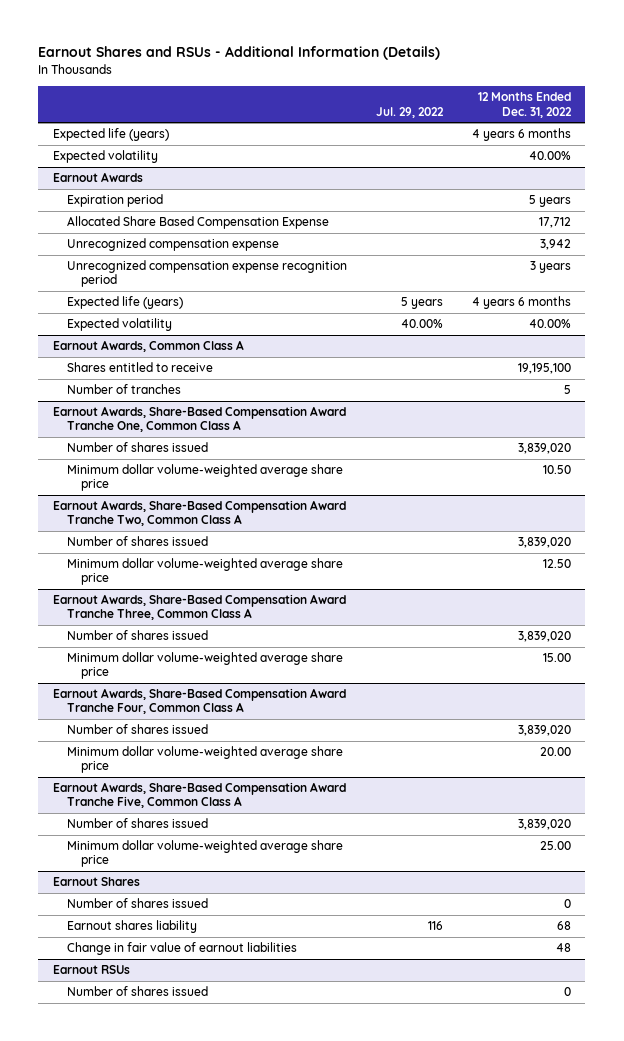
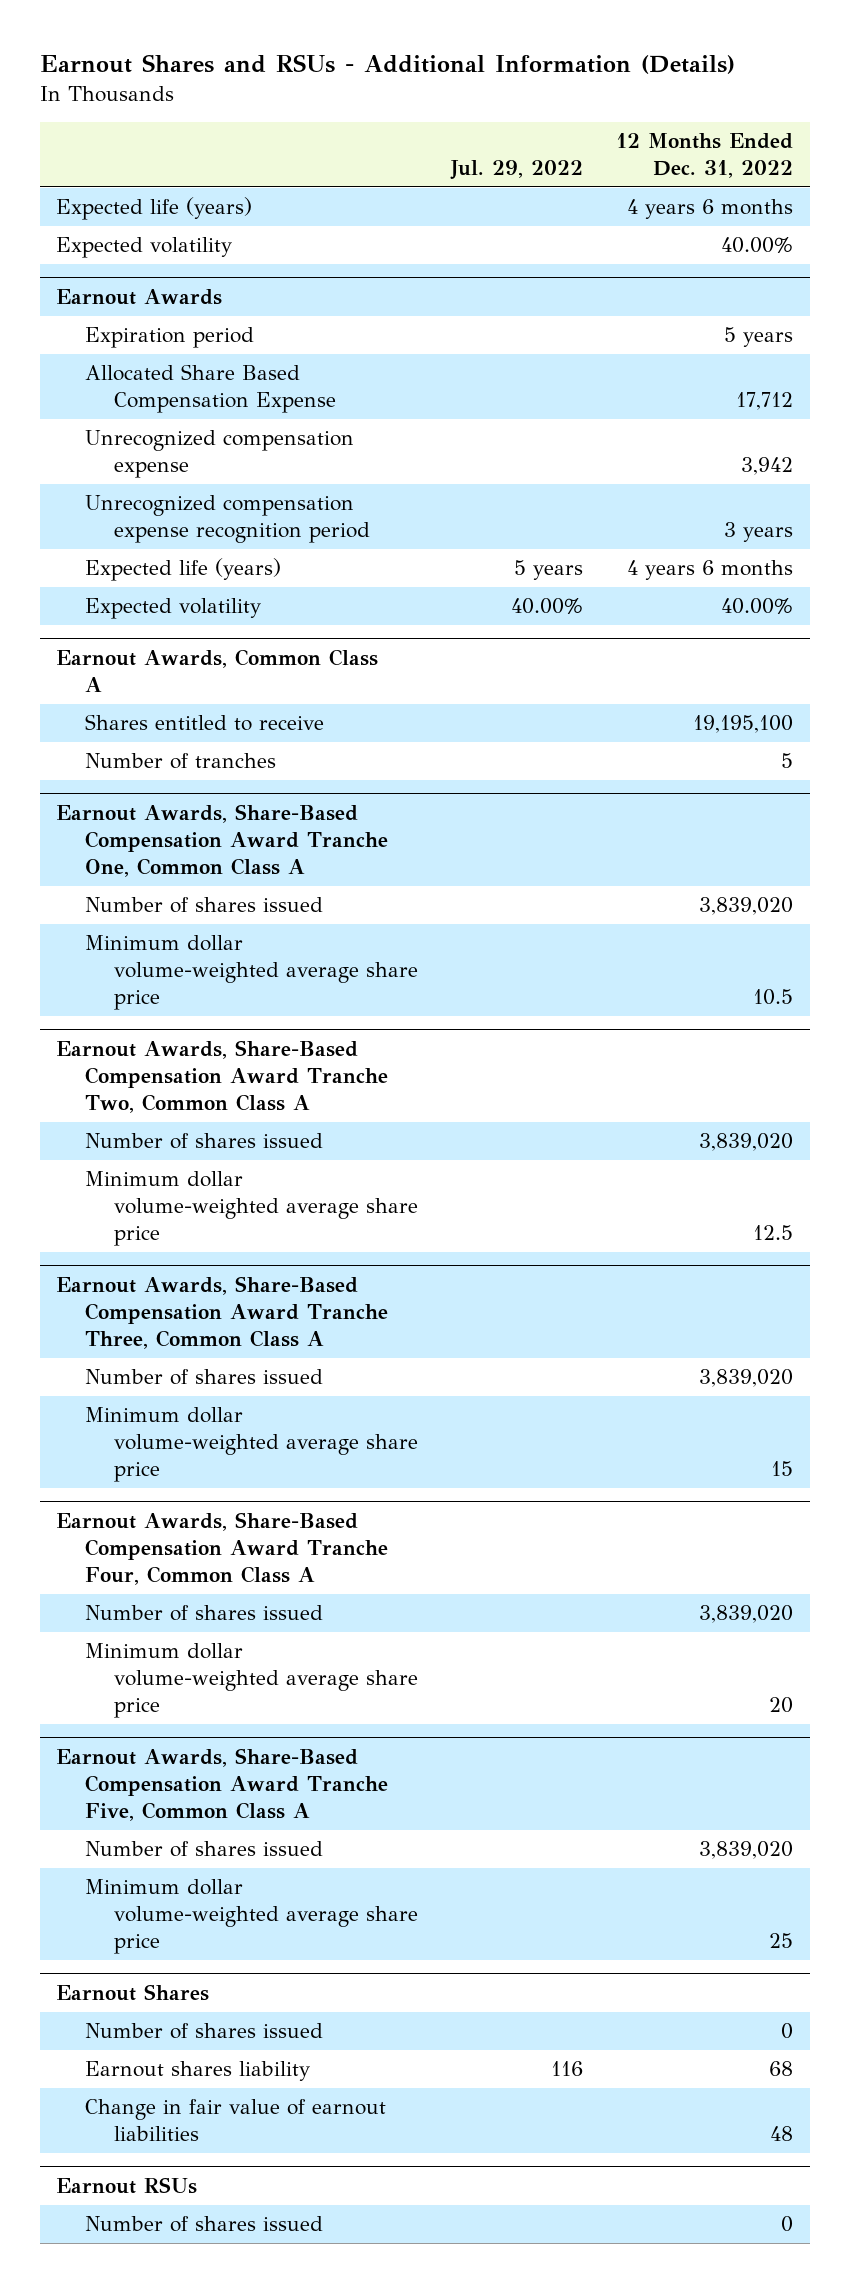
[542,465,571,475] 10.50 -> [753,989,794,1006] 10.5
[542,559,571,569] 12.50 -> [753,1225,794,1241] 12.5
[542,653,571,663] 15.00 -> [771,1461,794,1477] 15
[539,747,571,757] 20.00 -> [769,1697,794,1714] 20
[539,841,571,851] 25.00 -> [769,1933,794,1949] 25

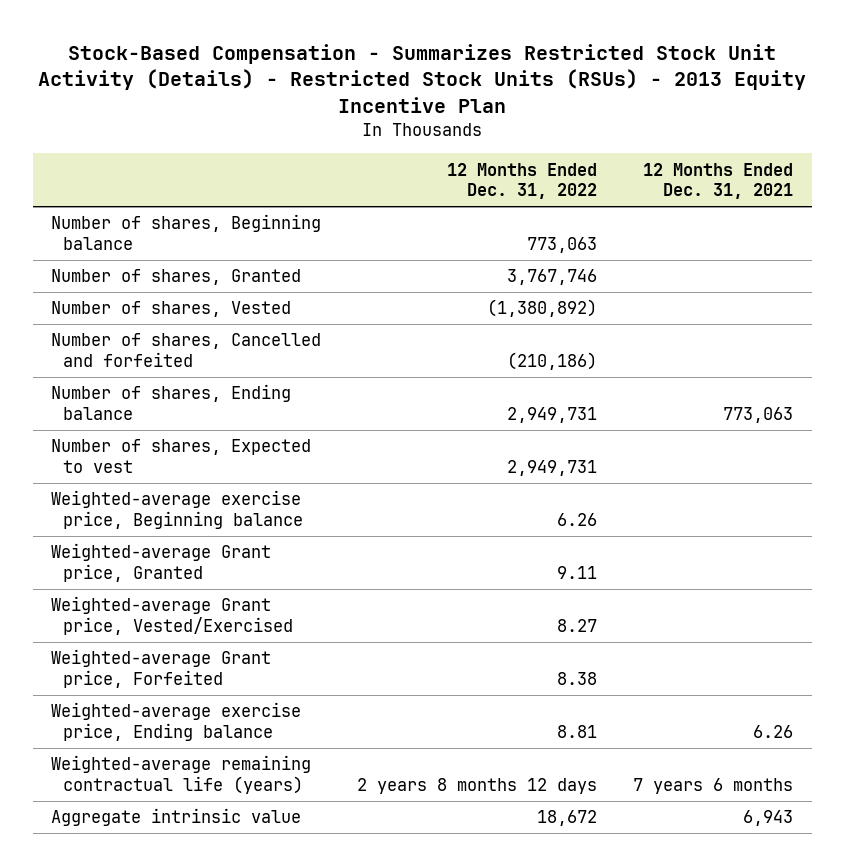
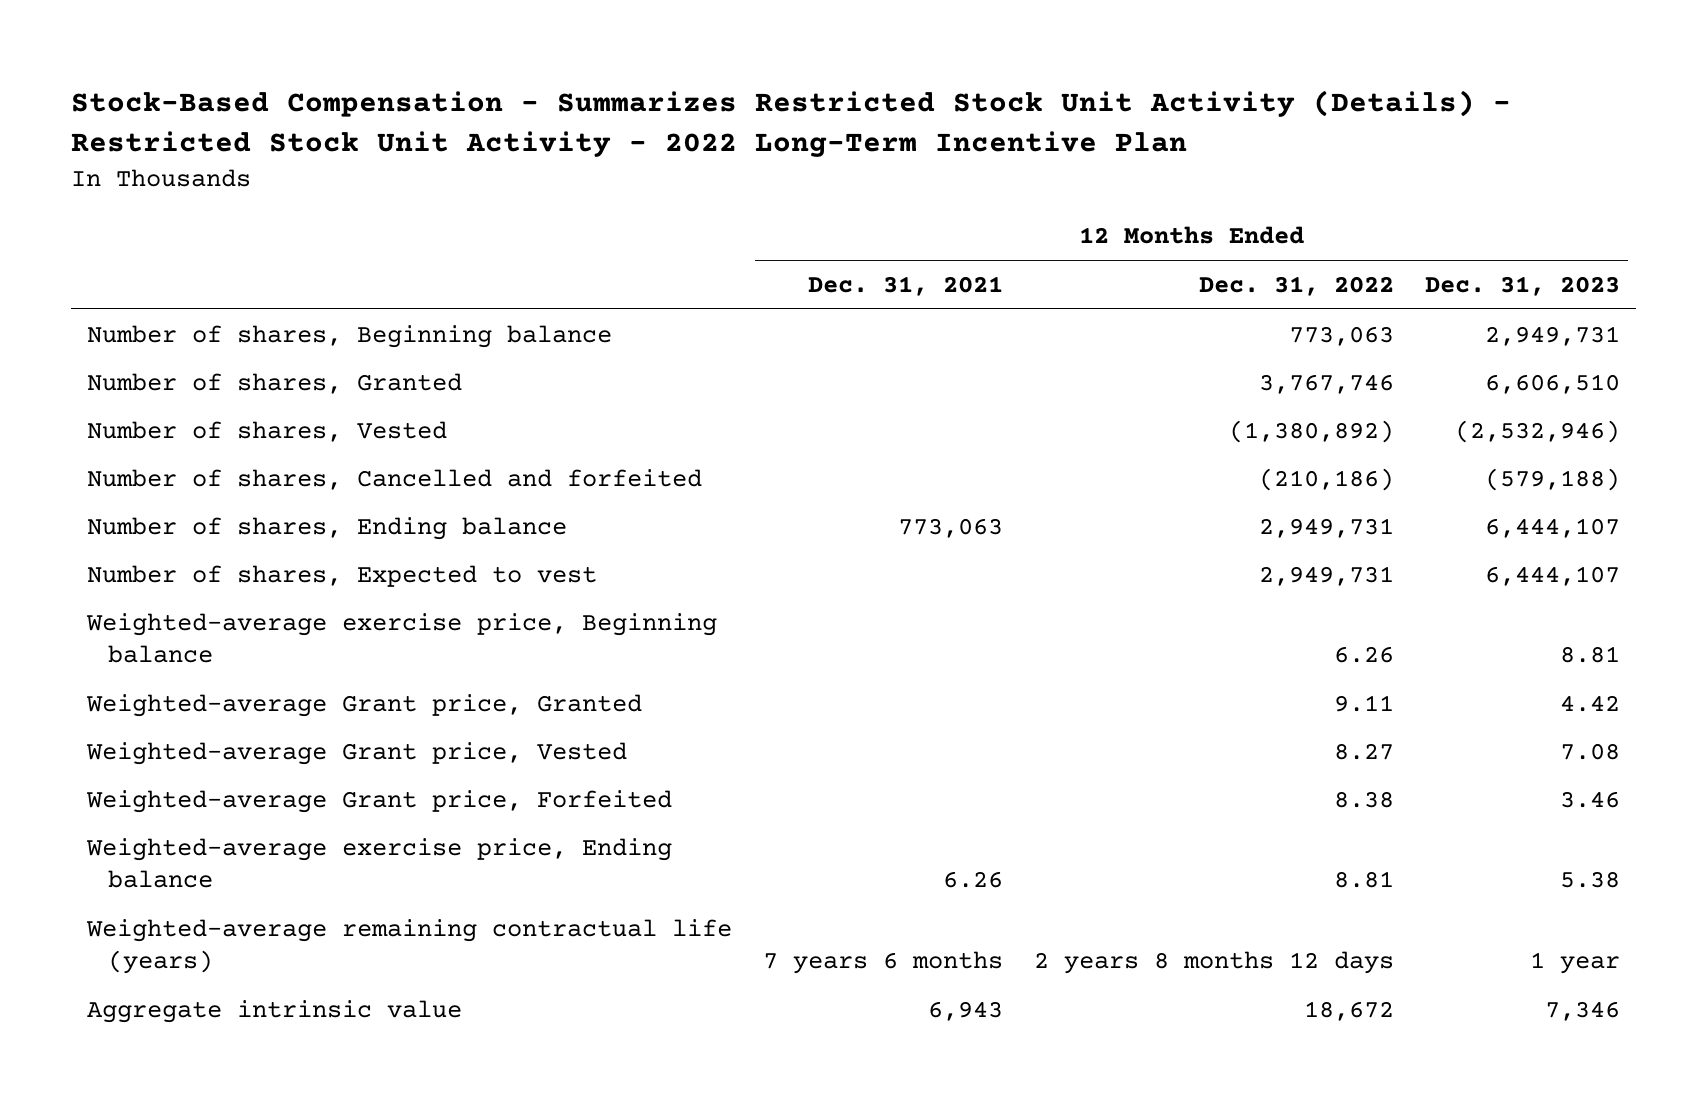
[38,43,807,114] Stock-Based Compensation - Summarizes Restricted Stock Unit Activity (Details) - Restricted Stock Units (RSUs) - 2013 Equity Incentive Plan -> [71,90,1512,158] Stock-Based Compensation - Summarizes Restricted Stock Unit Activity (Details) - Restricted Stock Unit Activity - 2022 Long-Term Incentive Plan
none -> [1425,275,1621,296] Dec. 31, 2023
[51,596,294,635] Weighted-average Grant price, Vested/Exercised -> [85,741,627,765] Weighted-average Grant price, Vested

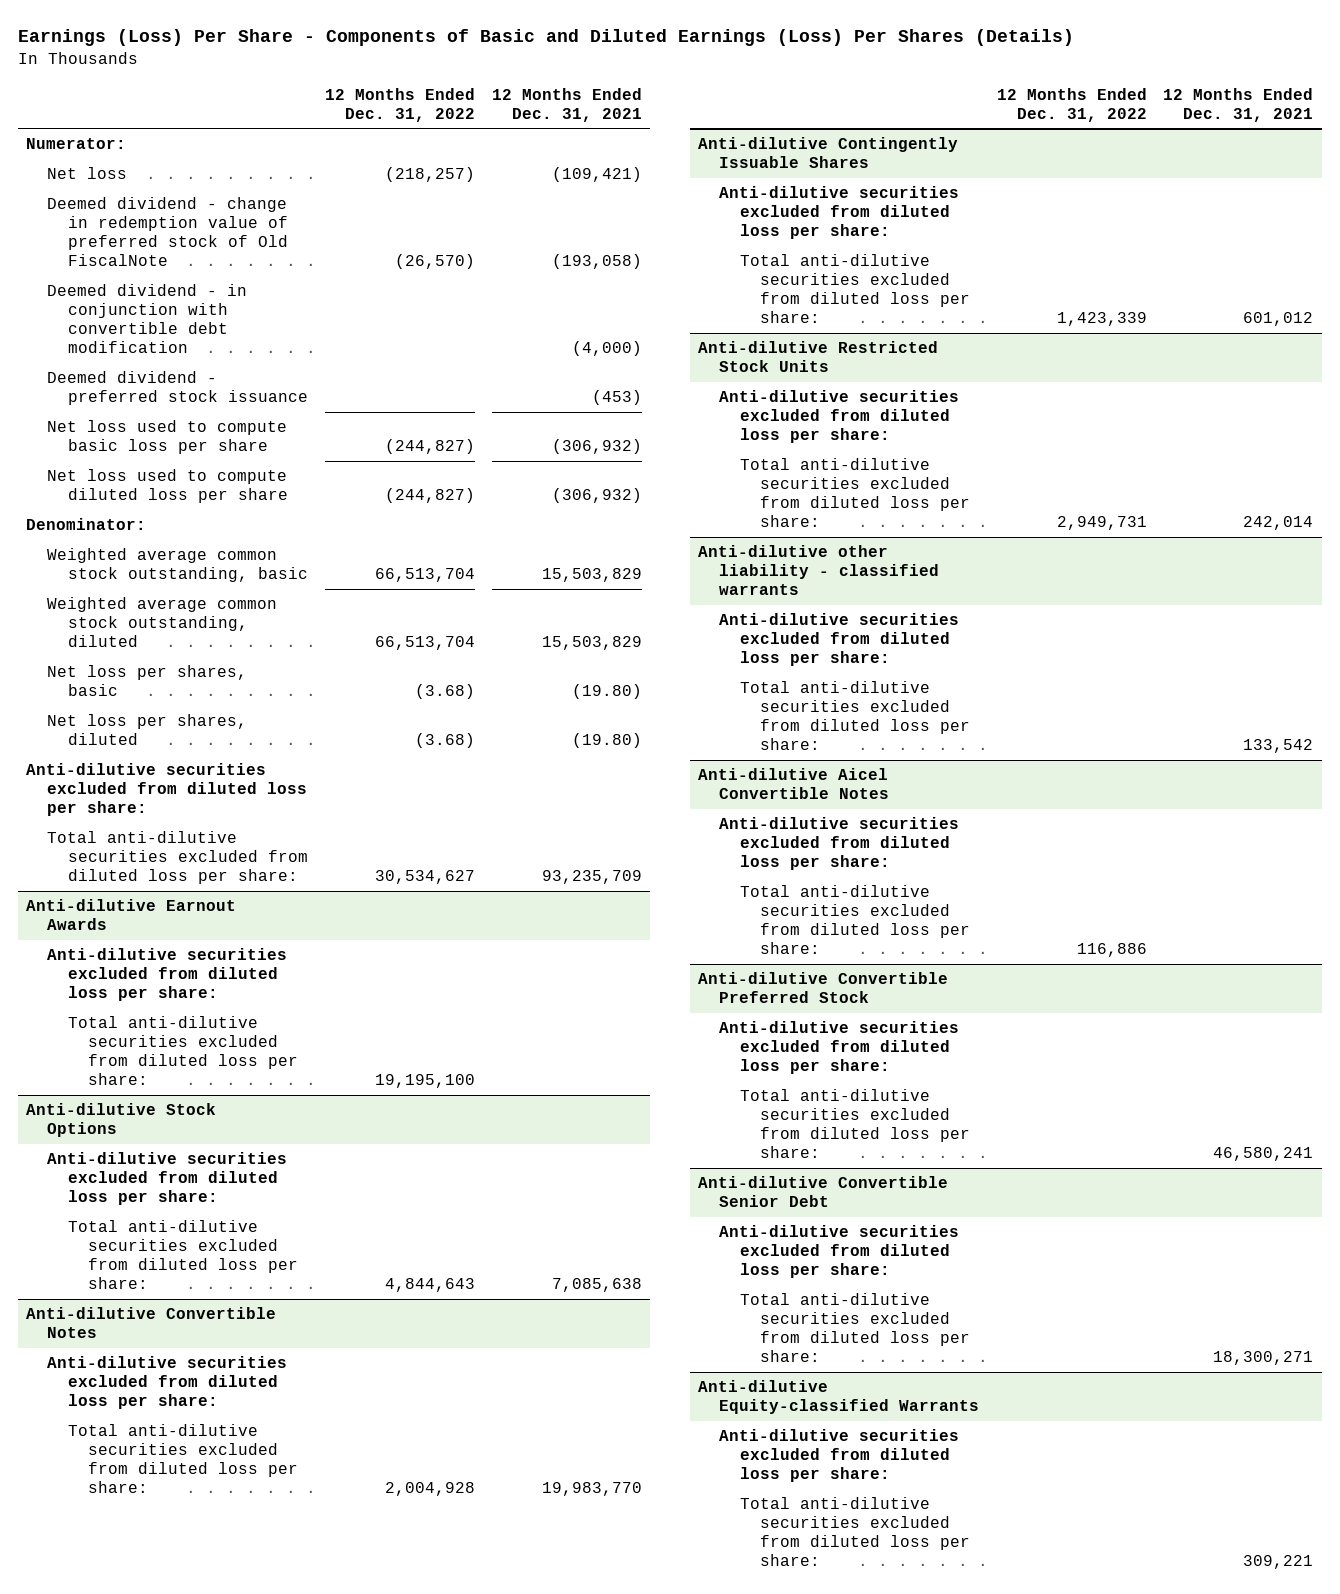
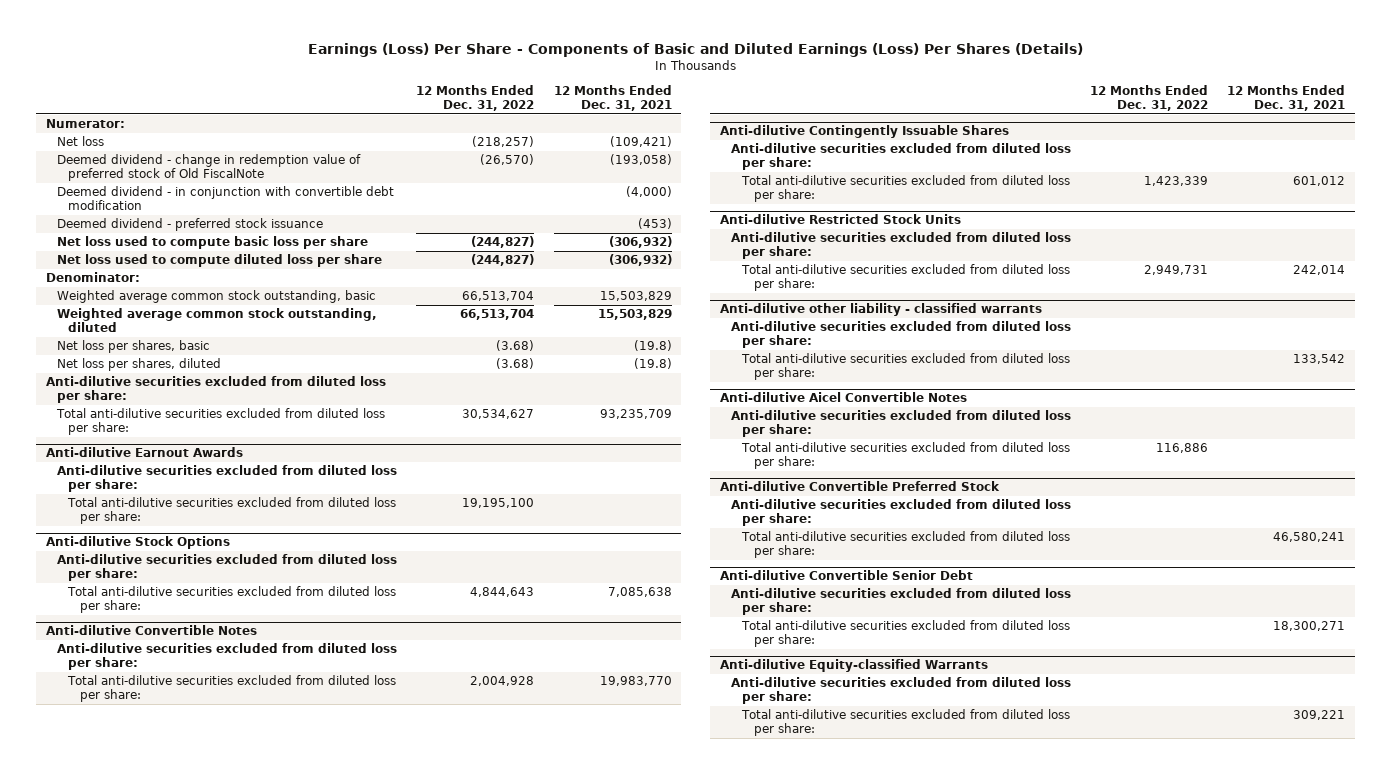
[571,684,642,700] (19.80) -> [633,340,672,352] (19.8)
[571,733,642,749] (19.80) -> [633,358,672,370] (19.8)

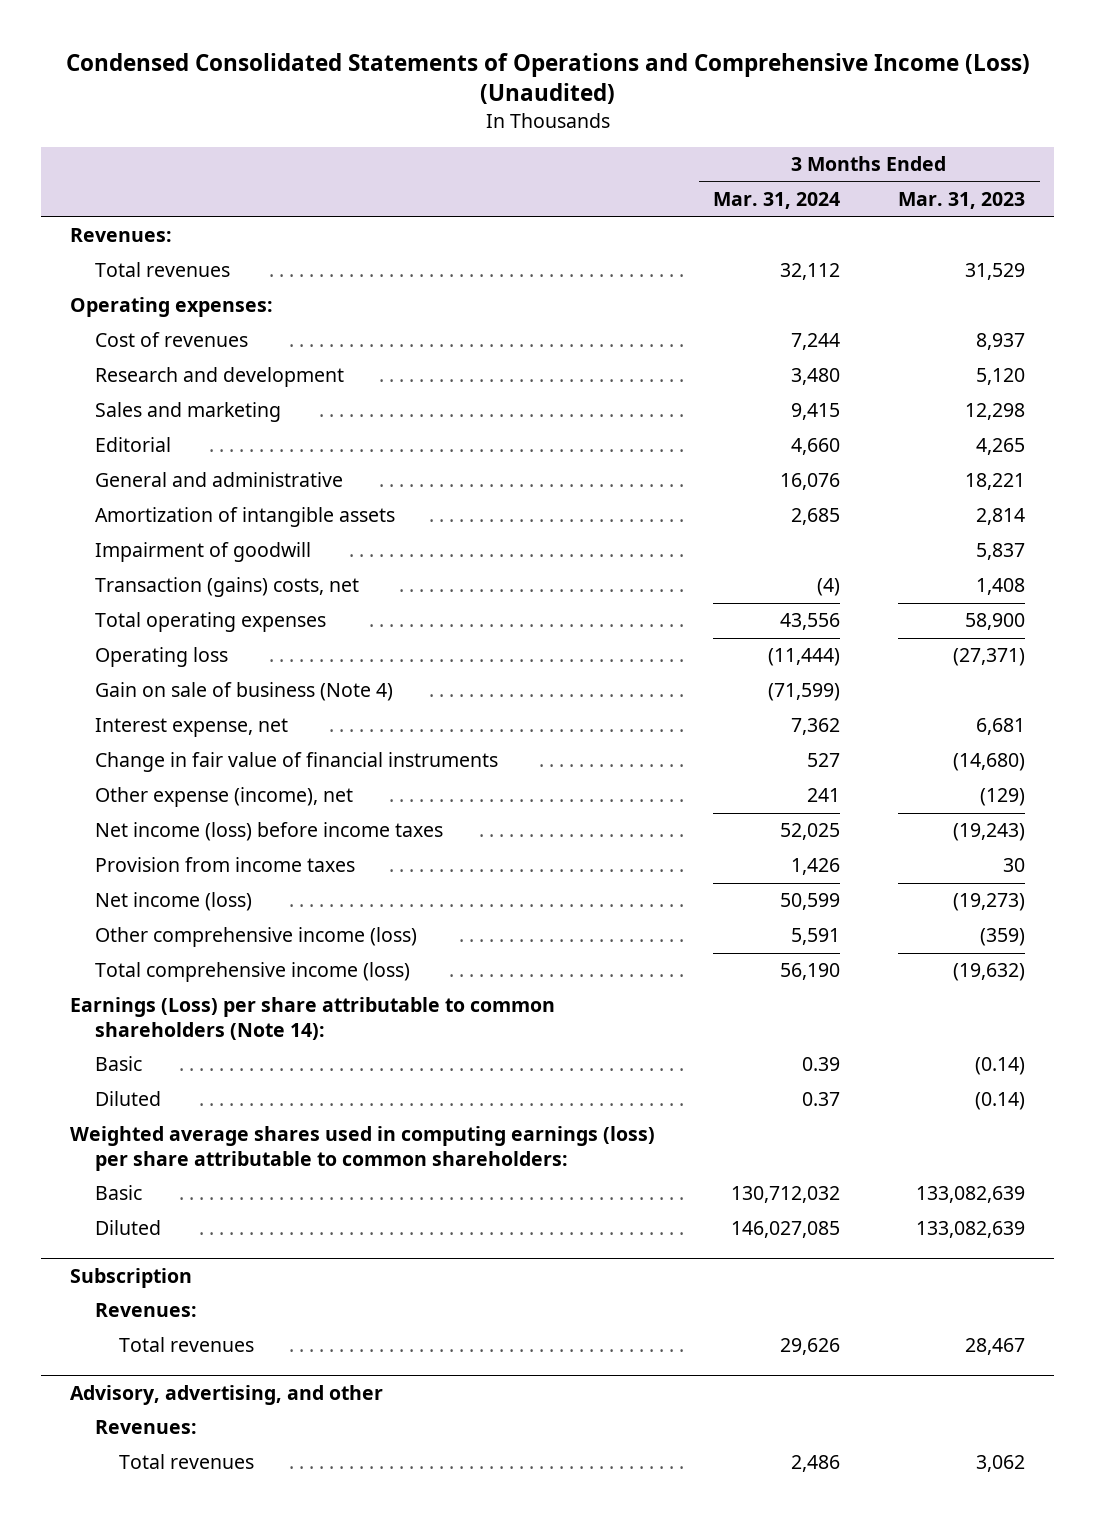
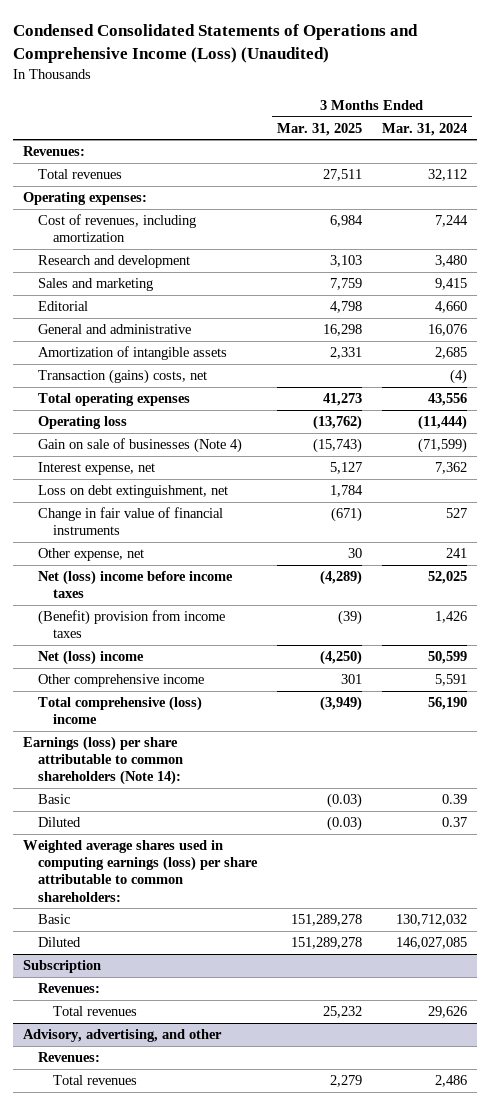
[898,192,1026,210] Mar. 31, 2023 -> none
none -> [276,122,362,136] Mar. 31, 2025
[94,332,248,348] Cost of revenues -> [38,214,197,243] Cost of revenues, including amortization
[94,542,311,563] Impairment of goodwill -> none
[94,682,393,702] Gain on sale of business (Note 4) -> [38,438,243,454] Gain on sale of businesses (Note 4)
none -> [38,485,229,499] Loss on debt extinguishment, net
[94,787,353,808] Other expense (income), net -> [38,548,145,562] Other expense, net
[94,822,443,842] Net income (loss) before income taxes -> [38,570,234,599] Net (loss) income before income taxes
[94,857,355,873] Provision from income taxes -> [38,610,226,639] (Benefit) provision from income taxes
[94,892,252,912] Net income (loss) -> [38,650,145,666] Net (loss) income
[94,927,417,948] Other comprehensive income (loss) -> [38,674,205,688] Other comprehensive income
[94,962,410,983] Total comprehensive income (loss) -> [38,696,203,725] Total comprehensive (loss) income
[70,997,556,1040] Earnings (Loss) per share attributable to common shareholders (Note 14): -> [23,736,184,786] Earnings (loss) per share attributable to common shareholders (Note 14):

